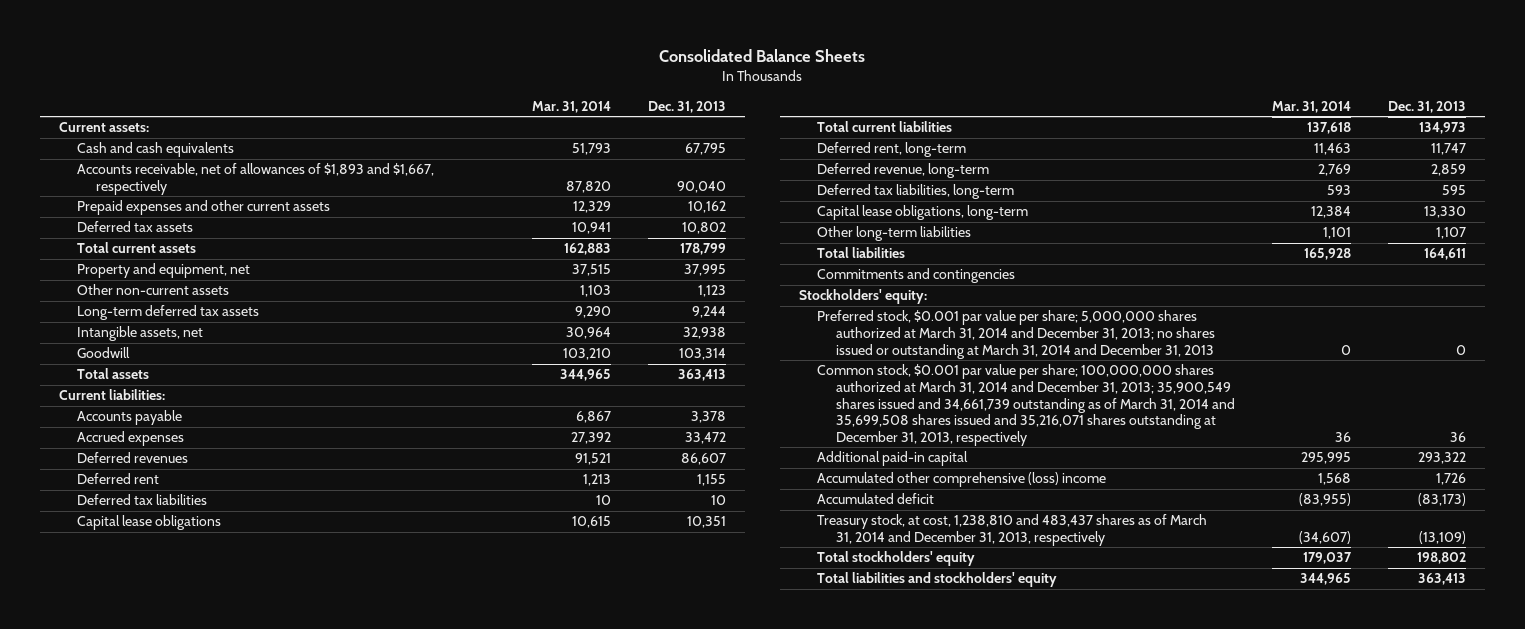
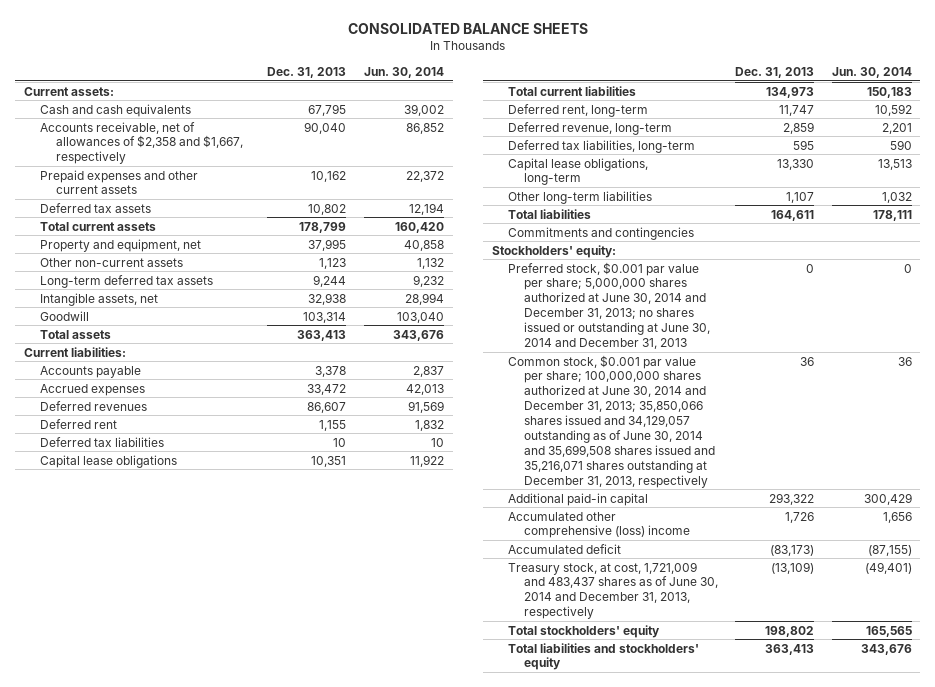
[659,49,866,63] Consolidated Balance Sheets -> [347,22,588,34] CONSOLIDATED BALANCE SHEETS
[532,100,612,113] Mar. 31, 2014 -> none
none -> [363,66,444,78] Jun. 30, 2014
[77,163,435,195] Accounts receivable, net of allowances of $1,893 and $1,667, respectively -> [39,121,243,165] Accounts receivable, net of allowances of $2,358 and $1,667, respectively
[817,310,1216,359] Preferred stock, $0.001 par value per share; 5,000,000 shares authorized at March 31, 2014 and December 31, 2013; no shares issued or outstanding at March 31, 2014 and December 31, 2013 -> [507,261,710,349] Preferred stock, $0.001 par value per share; 5,000,000 shares authorized at June 30, 2014 and December 31, 2013; no shares issued or outstanding at June 30, 2014 and December 31, 2013
[817,364,1236,447] Common stock, $0.001 par value per share; 100,000,000 shares authorized at March 31, 2014 and December 31, 2013; 35,900,549 shares issued and 34,661,739 outstanding as of March 31, 2014 and 35,699,508 shares issued and 35,216,071 shares outstanding at December 31, 2013, respectively -> [507,354,715,488] Common stock, $0.001 par value per share; 100,000,000 shares authorized at June 30, 2014 and December 31, 2013; 35,850,066 shares issued and 34,129,057 outstanding as of June 30, 2014 and 35,699,508 shares issued and 35,216,071 shares outstanding at December 31, 2013, respectively
[817,514,1208,546] Treasury stock, at cost, 1,238,810 and 483,437 shares as of March 31, 2014 and December 31, 2013, respectively -> [507,561,718,620] Treasury stock, at cost, 1,721,009 and 483,437 shares as of June 30, 2014 and December 31, 2013, respectively

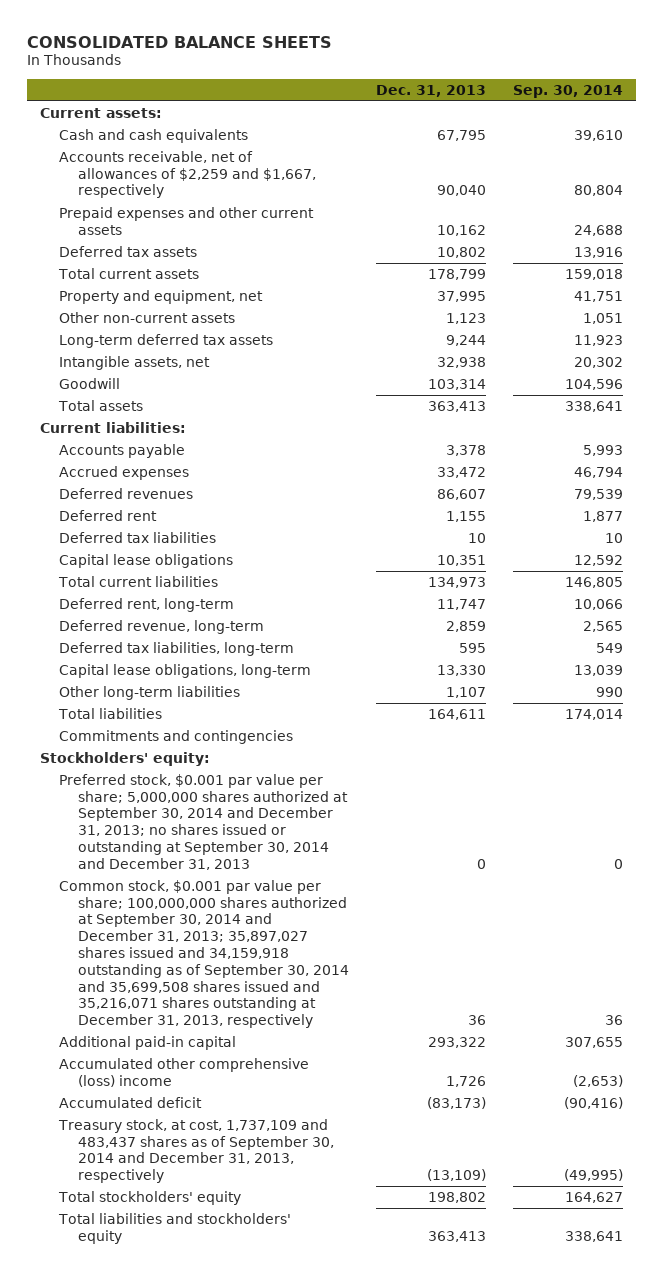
[363,66,444,78] Jun. 30, 2014 -> none
none -> [512,84,623,98] Sep. 30, 2014
[39,121,243,165] Accounts receivable, net of allowances of $2,358 and $1,667, respectively -> [58,150,316,199] Accounts receivable, net of allowances of $2,259 and $1,667, respectively
[507,261,710,349] Preferred stock, $0.001 par value per share; 5,000,000 shares authorized at June 30, 2014 and December 31, 2013; no shares issued or outstanding at June 30, 2014 and December 31, 2013 -> [58,773,348,870] Preferred stock, $0.001 par value per share; 5,000,000 shares authorized at September 30, 2014 and December 31, 2013; no shares issued or outstanding at September 30, 2014 and December 31, 2013
[507,354,715,488] Common stock, $0.001 par value per share; 100,000,000 shares authorized at June 30, 2014 and December 31, 2013; 35,850,066 shares issued and 34,129,057 outstanding as of June 30, 2014 and 35,699,508 shares issued and 35,216,071 shares outstanding at December 31, 2013, respectively -> [58,879,349,1029] Common stock, $0.001 par value per share; 100,000,000 shares authorized at September 30, 2014 and December 31, 2013; 35,897,027 shares issued and 34,159,918 outstanding as of September 30, 2014 and 35,699,508 shares issued and 35,216,071 shares outstanding at December 31, 2013, respectively
[507,561,718,620] Treasury stock, at cost, 1,721,009 and 483,437 shares as of June 30, 2014 and December 31, 2013, respectively -> [57,1118,334,1184] Treasury stock, at cost, 1,737,109 and 483,437 shares as of September 30, 2014 and December 31, 2013, respectively

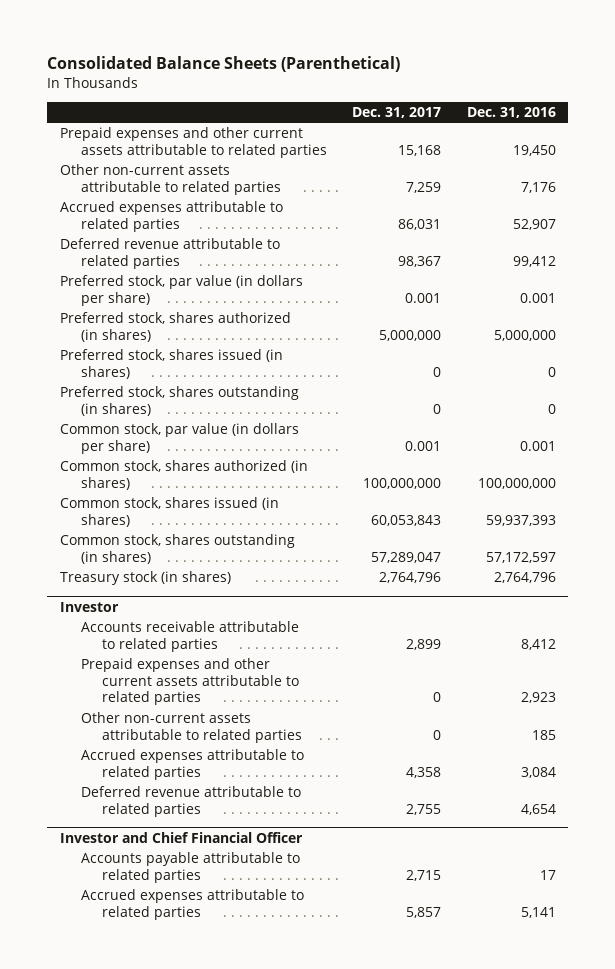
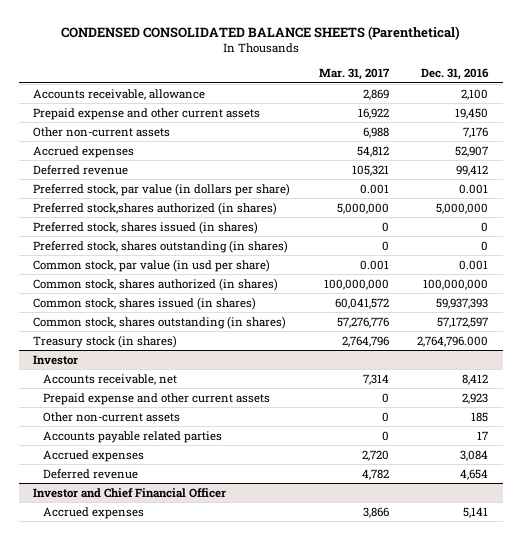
[46,55,400,72] Consolidated Balance Sheets (Parenthetical) -> [60,25,460,40] CONDENSED CONSOLIDATED BALANCE SHEETS (Parenthetical)
[352,107,442,119] Dec. 31, 2017 -> none
none -> [318,68,390,81] Mar. 31, 2017
none -> [33,88,206,100] Accounts receivable, allowance
[59,127,327,158] Prepaid expenses and other current assets attributable to related parties -> [33,107,261,120] Prepaid expense and other current assets
[59,164,281,195] Other non-current assets attributable to related parties -> [33,126,171,137] Other non-current assets
[59,201,283,232] Accrued expenses attributable to related parties -> [33,145,135,158] Accrued expenses
[59,238,280,269] Deferred revenue attributable to related parties -> [33,164,129,175] Deferred revenue
[59,312,291,342] Preferred stock, shares authorized (in shares) -> [33,201,278,215] Preferred stock,shares authorized (in shares)
[59,423,299,454] Common stock, par value (in dollars per share) -> [33,258,271,272] Common stock, par value (in usd per share)
[493,572,556,584] 2,764,796 -> [417,335,489,347] 2,764,796.000
[80,621,299,652] Accounts receivable attributable to related parties -> [43,373,178,385] Accounts receivable, net
[80,658,299,706] Prepaid expenses and other current assets attributable to related parties -> [43,392,271,405] Prepaid expense and other current assets
[80,712,302,743] Other non-current assets attributable to related parties -> [43,411,181,422] Other non-current assets
none -> [43,430,223,443] Accounts payable related parties
[80,749,304,780] Accrued expenses attributable to related parties -> [43,449,145,462] Accrued expenses
[80,786,301,817] Deferred revenue attributable to related parties -> [43,468,139,479] Deferred revenue
[80,852,300,883] Accounts payable attributable to related parties -> none
[80,889,304,920] Accrued expenses attributable to related parties -> [43,506,145,519] Accrued expenses

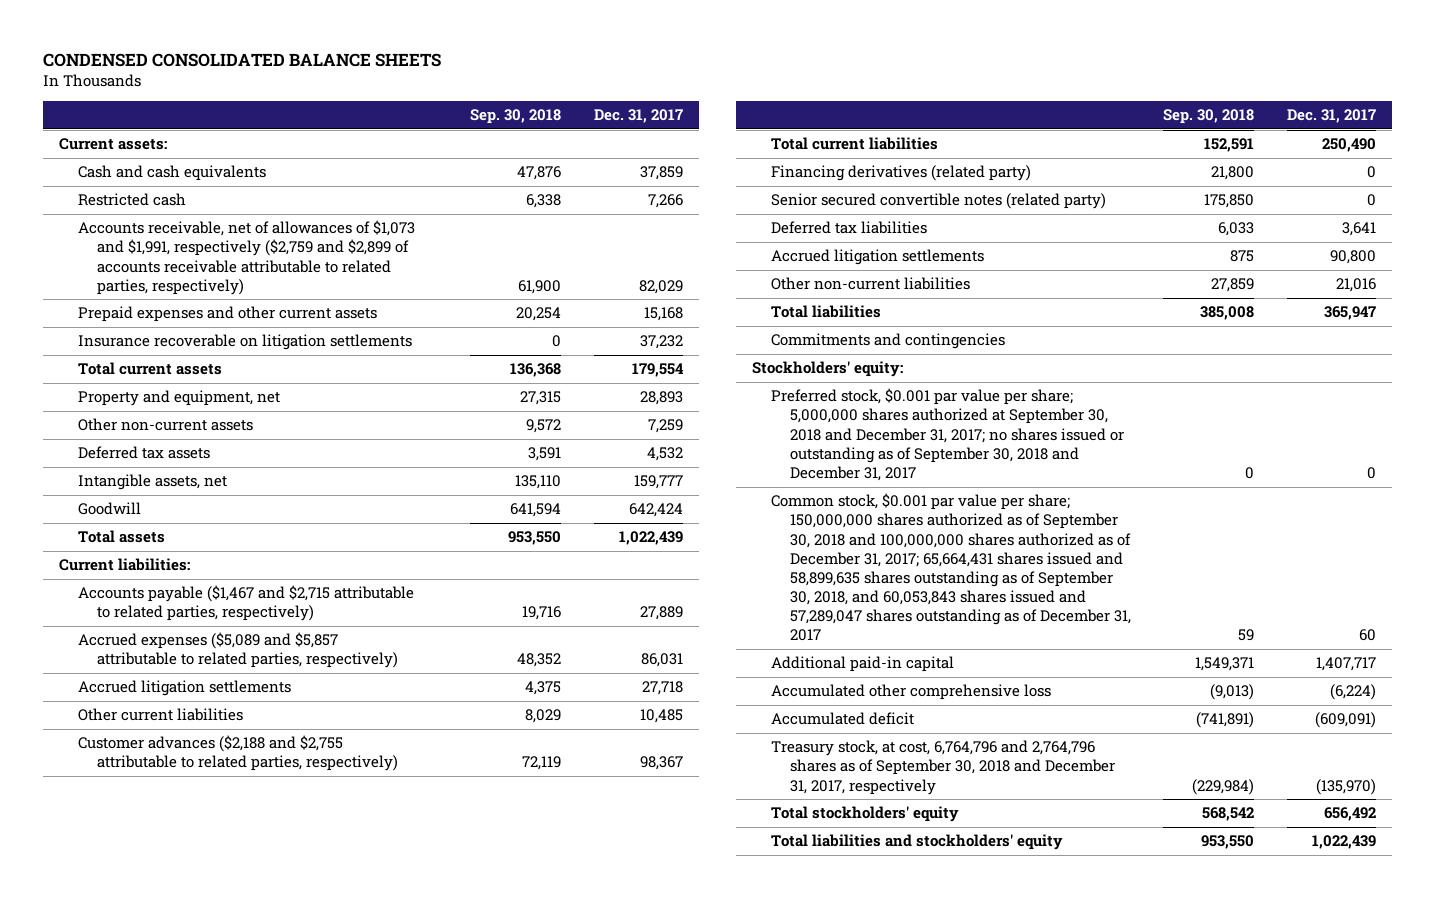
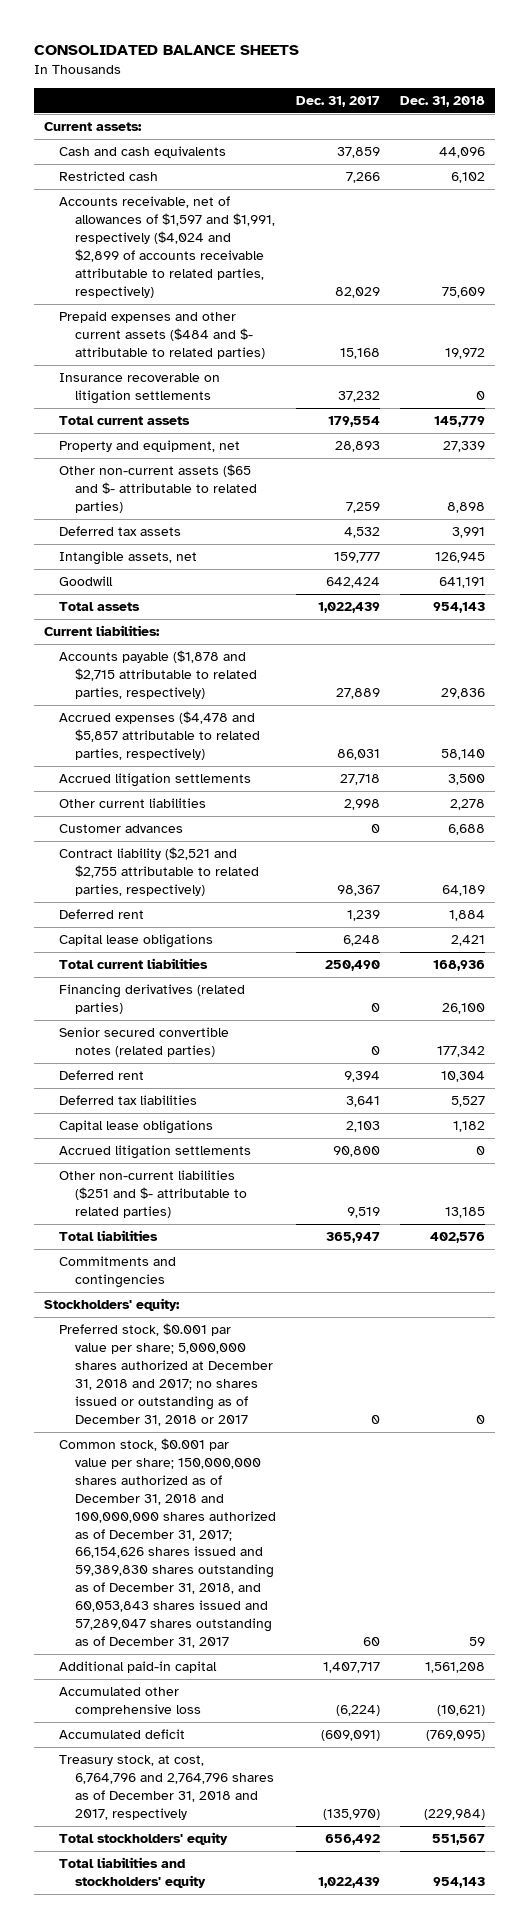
[43,53,442,68] CONDENSED CONSOLIDATED BALANCE SHEETS -> [33,45,299,56] CONSOLIDATED BALANCE SHEETS
[470,109,562,125] Sep. 30, 2018 -> none
none -> [399,95,485,107] Dec. 31, 2018
[78,220,416,295] Accounts receivable, net of allowances of $1,073 and $1,991, respectively ($2,759 and $2,899 of accounts receivable attributable to related parties, respectively) -> [59,196,275,298] Accounts receivable, net of allowances of $1,597 and $1,991, respectively ($4,024 and $2,899 of accounts receivable attributable to related parties, respectively)
[78,306,378,323] Prepaid expenses and other current assets -> [59,311,265,360] Prepaid expenses and other current assets ($484 and $- attributable to related parties)
[78,418,254,432] Other non-current assets -> [59,464,257,514] Other non-current assets ($65 and $- attributable to related parties)
[78,585,415,622] Accounts payable ($1,467 and $2,715 attributable to related parties, respectively) -> [59,650,257,700] Accounts payable ($1,878 and $2,715 attributable to related parties, respectively)
[78,632,398,669] Accrued expenses ($5,089 and $5,857 attributable to related parties, respectively) -> [59,711,260,761] Accrued expenses ($4,478 and $5,857 attributable to related parties, respectively)
[639,709,683,724] 10,485 -> [343,799,380,811] 2,998
none -> [59,824,184,834] Customer advances
[78,735,398,772] Customer advances ($2,188 and $2,755 attributable to related parties, respectively) -> [59,847,259,897] Contract liability ($2,521 and $2,755 attributable to related parties, respectively)
none -> [59,909,145,920] Deferred rent
none -> [59,934,214,949] Capital lease obligations
[771,165,1032,182] Financing derivatives (related party) -> [59,984,246,1015] Financing derivatives (related parties)
[771,193,1107,210] Senior secured convertible notes (related party) -> [59,1027,230,1058] Senior secured convertible notes (related parties)
none -> [59,1070,145,1081] Deferred rent
none -> [59,1120,214,1135] Capital lease obligations
[771,277,971,291] Other non-current liabilities -> [59,1170,247,1219] Other non-current liabilities ($251 and $- attributable to related parties)
[1335,278,1376,293] 21,016 -> [346,1207,380,1219] 9,519
[771,388,1124,481] Preferred stock, $0.001 par value per share; 5,000,000 shares authorized at September 30, 2018 and December 31, 2017; no shares issued or outstanding as of September 30, 2018 and December 31, 2017 -> [59,1323,273,1426] Preferred stock, $0.001 par value per share; 5,000,000 shares authorized at December 31, 2018 and 2017; no shares issued or outstanding as of December 31, 2018 or 2017
[771,493,1131,642] Common stock, $0.001 par value per share; 150,000,000 shares authorized as of September 30, 2018 and 100,000,000 shares authorized as of December 31, 2017; 65,664,431 shares issued and 58,899,635 shares outstanding as of September 30, 2018, and 60,053,843 shares issued and 57,289,047 shares outstanding as of December 31, 2017 -> [59,1438,276,1648] Common stock, $0.001 par value per share; 150,000,000 shares authorized as of December 31, 2018 and 100,000,000 shares authorized as of December 31, 2017; 66,154,626 shares issued and 59,389,830 shares outstanding as of December 31, 2018, and 60,053,843 shares issued and 57,289,047 shares outstanding as of December 31, 2017
[771,740,1115,795] Treasury stock, at cost, 6,764,796 and 2,764,796 shares as of September 30, 2018 and December 31, 2017, respectively -> [59,1755,274,1820] Treasury stock, at cost, 6,764,796 and 2,764,796 shares as of December 31, 2018 and 2017, respectively

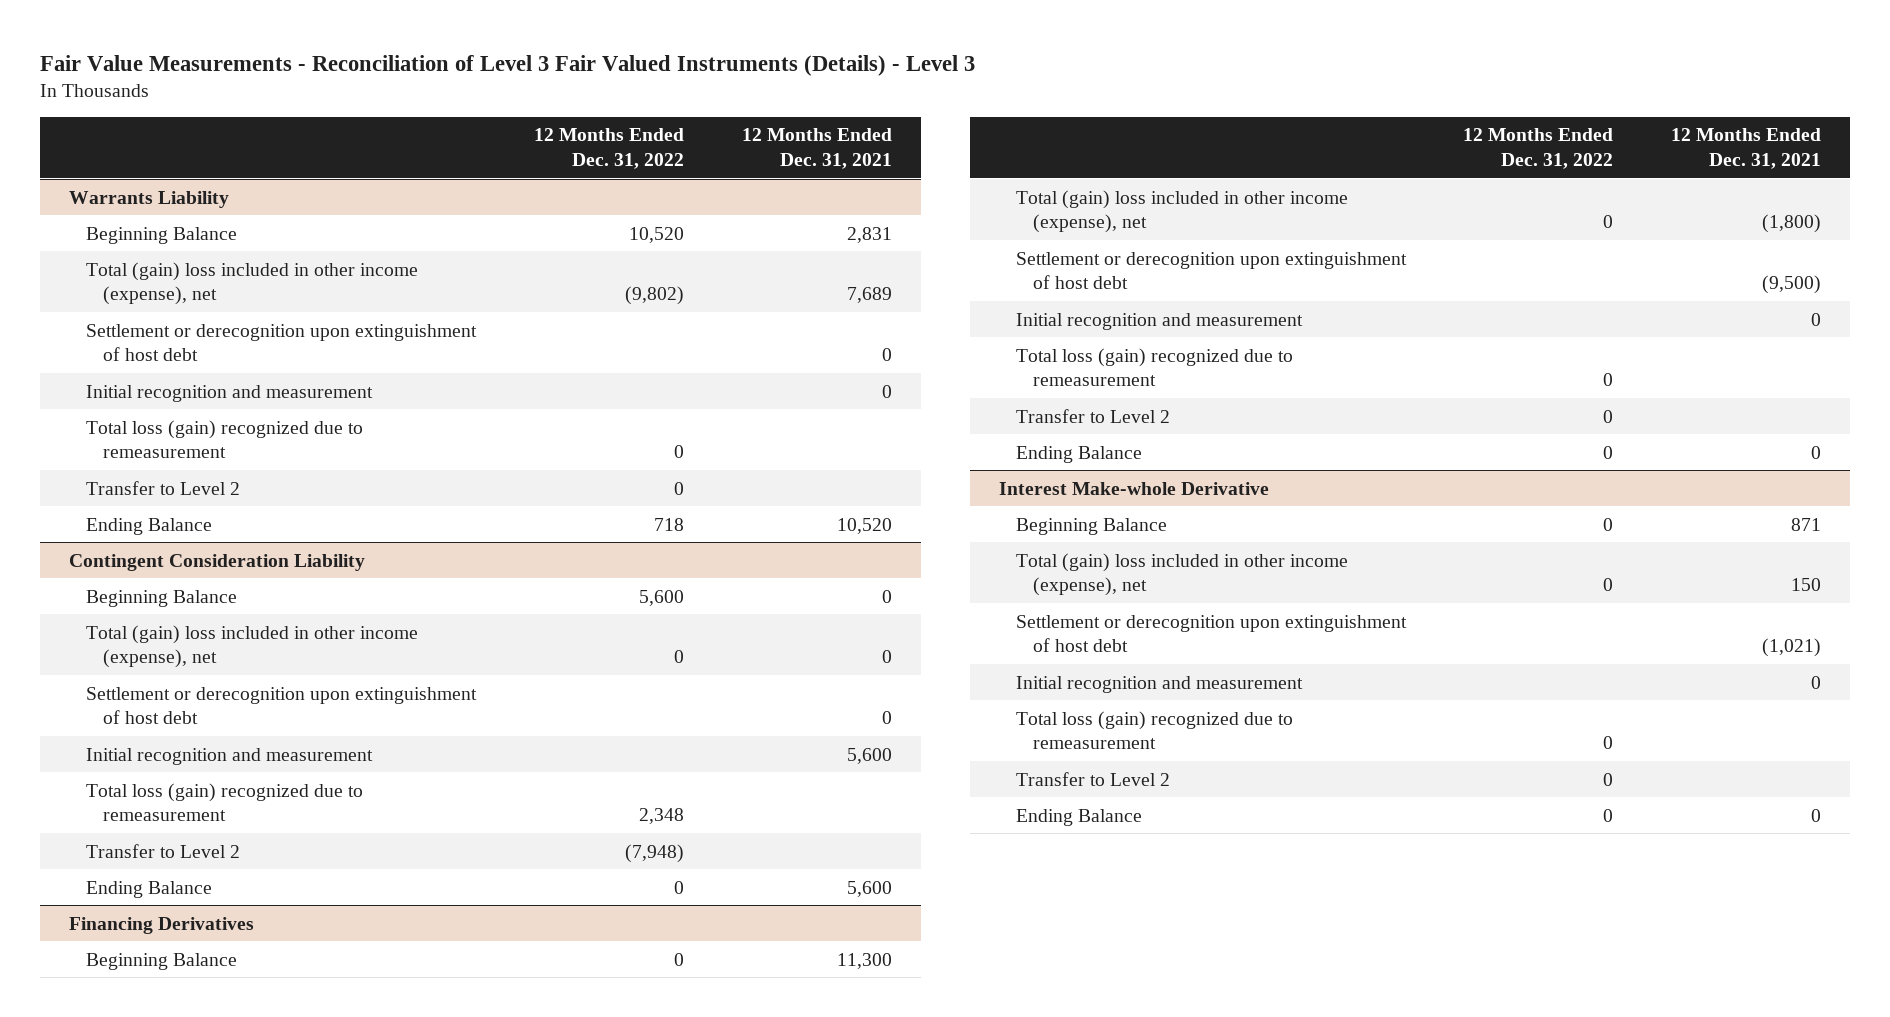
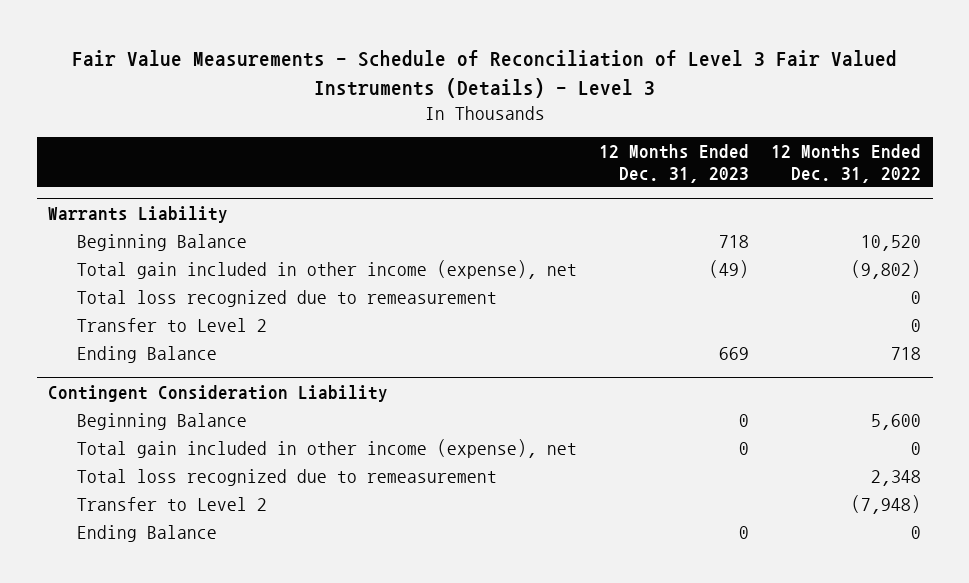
[40,54,976,76] Fair Value Measurements - Reconciliation of Level 3 Fair Valued Instruments (Details) - Level 3 -> [71,50,897,98] Fair Value Measurements - Schedule of Reconciliation of Level 3 Fair Valued Instruments (Details) - Level 3
[741,128,892,169] 12 Months Ended Dec. 31, 2021 -> none
none -> [599,144,750,183] 12 Months Ended Dec. 31, 2023
[86,323,478,362] Settlement or derecognition upon extinguishment of host debt -> none
[86,384,374,402] Initial recognition and measurement -> none
[86,261,419,306] Total (gain) loss included in other income (expense), net -> [77,259,578,279] Total gain included in other income (expense), net
[86,419,364,459] Total loss (gain) recognized due to remeasurement -> [77,289,498,307] Total loss recognized due to remeasurement
[86,686,478,725] Settlement or derecognition upon extinguishment of host debt -> none
[86,747,374,765] Initial recognition and measurement -> none
[86,624,419,669] Total (gain) loss included in other income (expense), net -> [77,438,578,458] Total gain included in other income (expense), net
[86,782,364,822] Total loss (gain) recognized due to remeasurement -> [77,468,498,486] Total loss recognized due to remeasurement
[69,916,255,934] Financing Derivatives -> none
[86,952,238,970] Beginning Balance -> none
[1015,189,1348,234] Total (gain) loss included in other income (expense), net -> none
[1015,251,1407,290] Settlement or derecognition upon extinguishment of host debt -> none
[1015,312,1303,330] Initial recognition and measurement -> none
[1015,347,1293,387] Total loss (gain) recognized due to remeasurement -> none
[1015,408,1170,423] Transfer to Level 2 -> none
[1015,445,1142,463] Ending Balance -> none
[998,481,1269,495] Interest Make-whole Derivative -> none
[1015,517,1167,535] Beginning Balance -> none
[1015,552,1348,597] Total (gain) loss included in other income (expense), net -> none
[1015,614,1407,653] Settlement or derecognition upon extinguishment of host debt -> none
[1015,675,1303,693] Initial recognition and measurement -> none
[1015,710,1293,750] Total loss (gain) recognized due to remeasurement -> none
[1015,771,1170,786] Transfer to Level 2 -> none
[1015,808,1142,826] Ending Balance -> none

